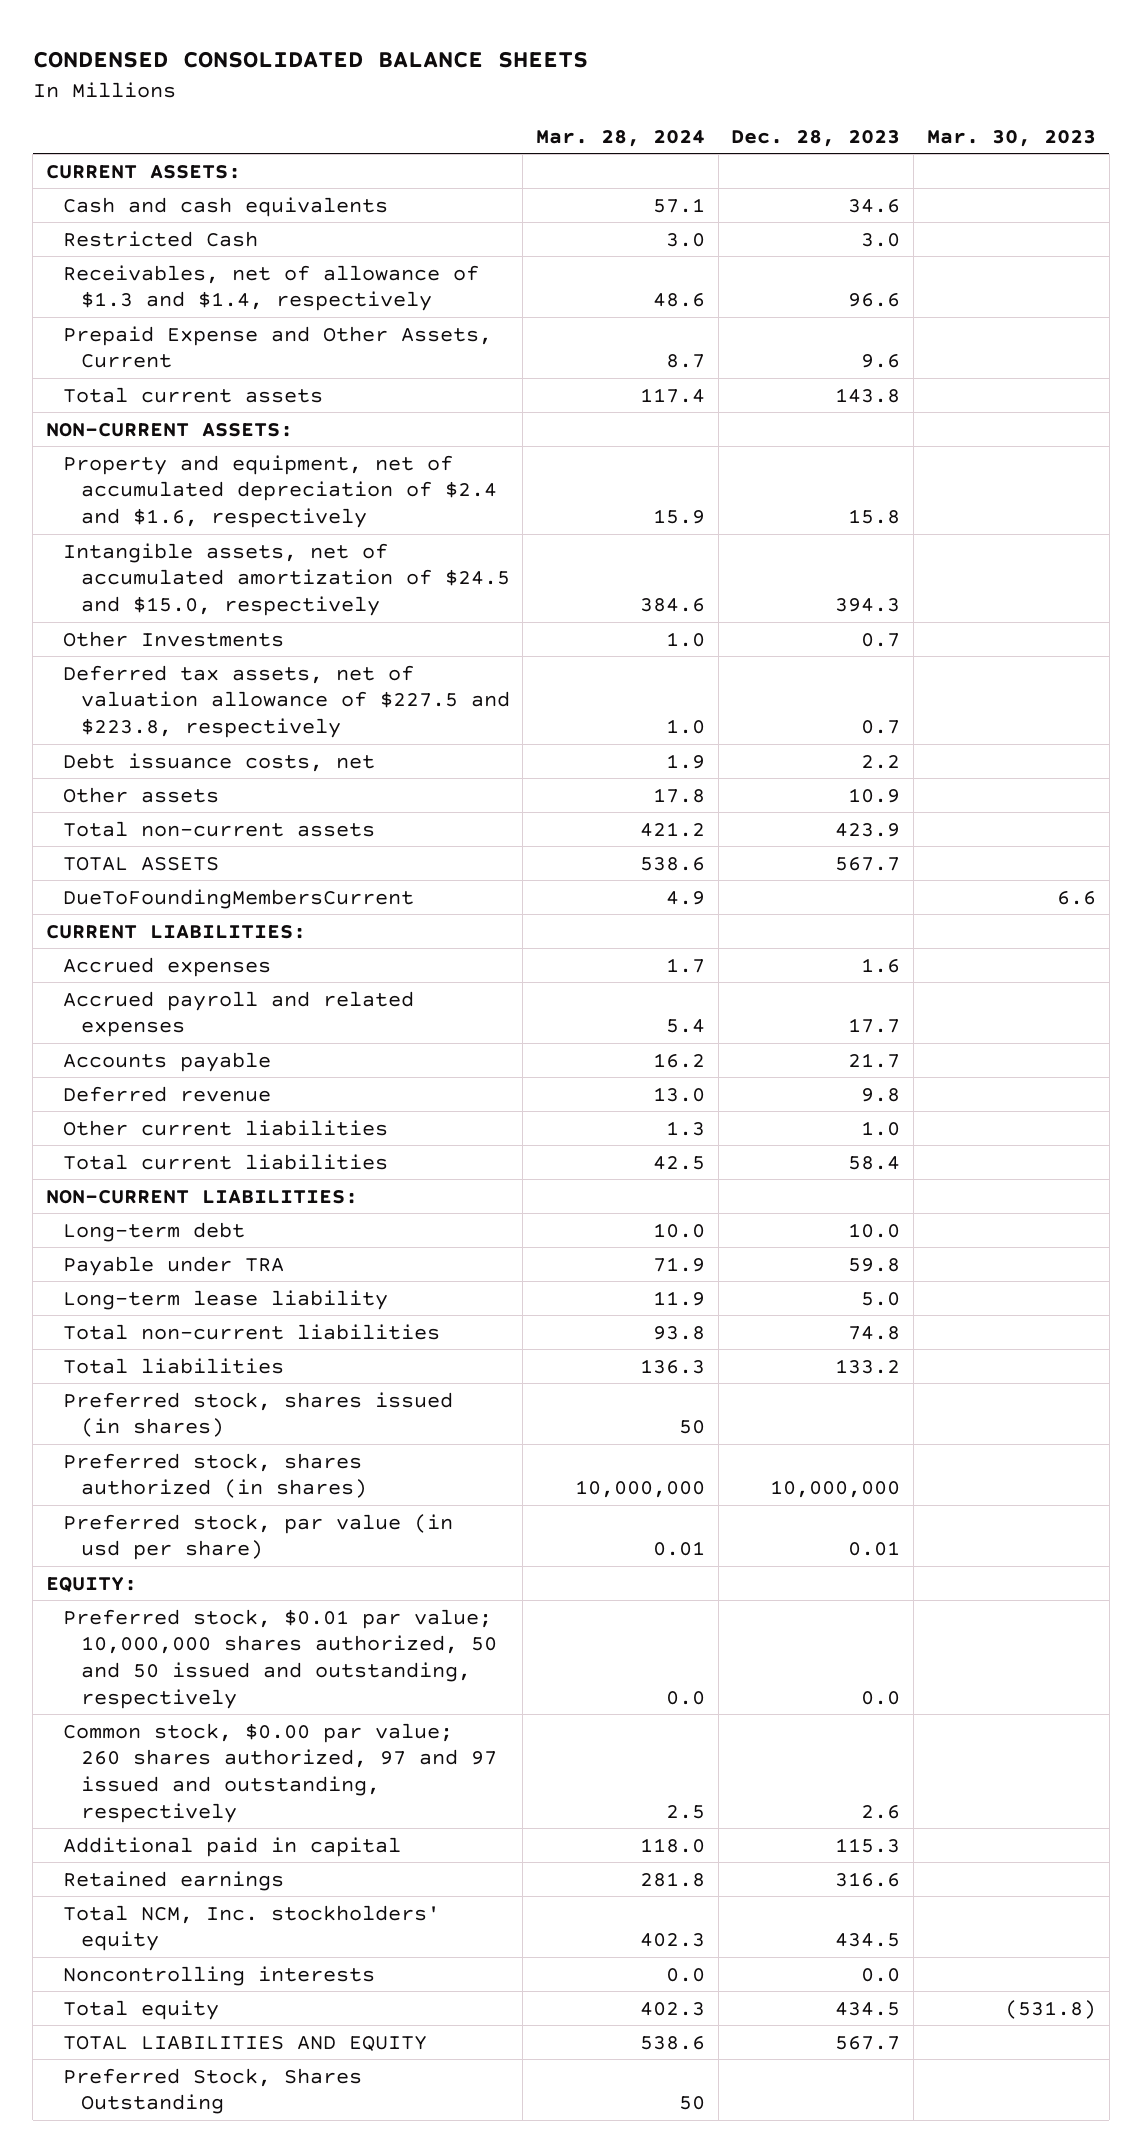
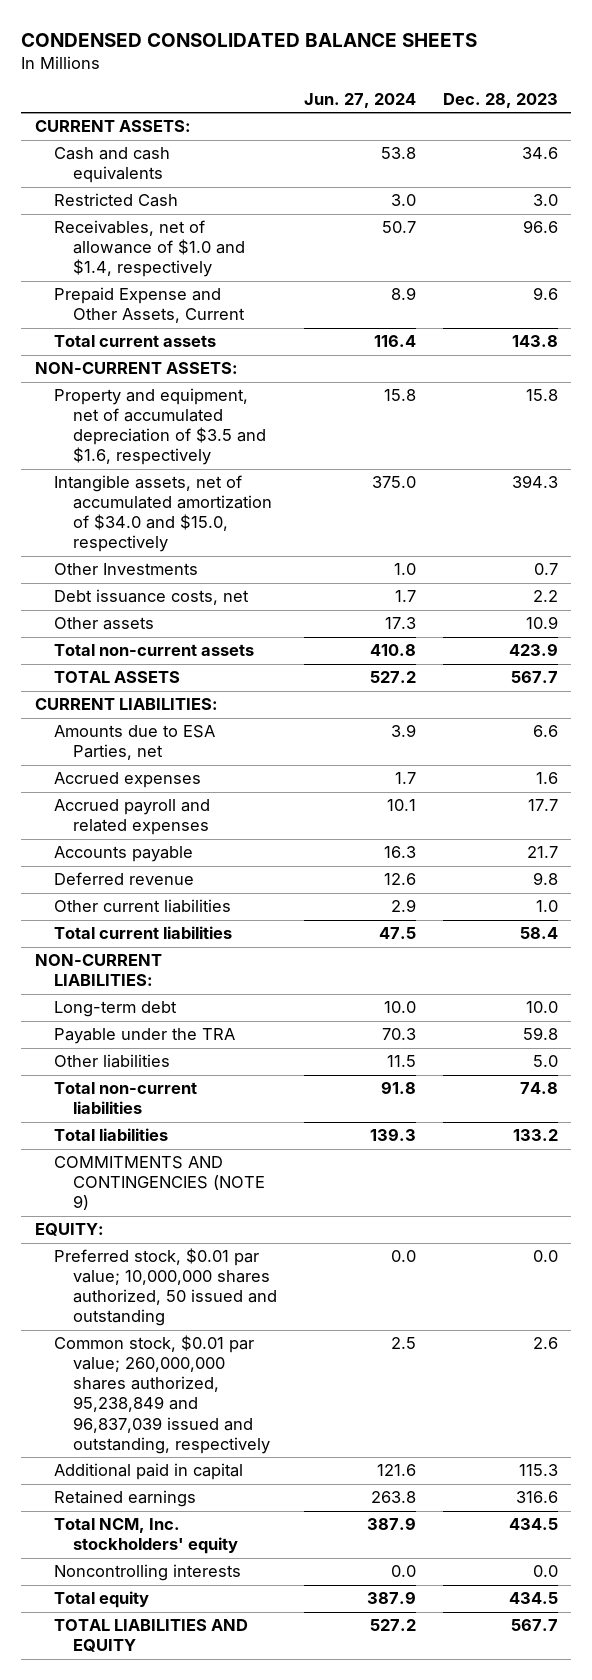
[535,129,705,147] Mar. 28, 2024 -> none
[926,129,1096,147] Mar. 30, 2023 -> none
none -> [303,92,416,108] Jun. 27, 2024
[63,264,480,312] Receivables, net of allowance of $1.3 and $1.4, respectively -> [53,220,245,278] Receivables, net of allowance of $1.0 and $1.4, respectively
[63,454,497,529] Property and equipment, net of accumulated depreciation of $2.4 and $1.6, respectively -> [53,388,266,466] Property and equipment, net of accumulated depreciation of $3.5 and $1.6, respectively
[63,542,510,617] Intangible assets, net of accumulated amortization of $24.5 and $15.0, respectively -> [53,475,272,553] Intangible assets, net of accumulated amortization of $34.0 and $15.0, respectively
[63,664,510,739] Deferred tax assets, net of valuation allowance of $227.5 and $223.8, respectively -> none
[63,888,415,909] DueToFoundingMembersCurrent -> none
none -> [53,725,215,761] Amounts due to ESA Parties, net
[63,1289,389,1310] Long-term lease liability -> none
[63,1255,285,1276] Payable under TRA -> [53,1028,235,1045] Payable under the TRA
none -> [53,1054,170,1069] Other liabilities
[63,1391,454,1438] Preferred stock, shares issued (in shares) -> none
[63,1452,367,1499] Preferred stock, shares authorized (in shares) -> none
[63,1513,454,1561] Preferred stock, par value (in usd per share) -> none
none -> [53,1156,265,1211] COMMITMENTS AND CONTINGENCIES (NOTE 9)
[63,1608,497,1709] Preferred stock, $0.01 par value; 10,000,000 shares authorized, 50 and 50 issued and outstanding, respectively -> [53,1248,277,1327] Preferred stock, $0.01 par value; 10,000,000 shares authorized, 50 issued and outstanding
[63,1722,497,1823] Common stock, $0.00 par value; 260 shares authorized, 97 and 97 issued and outstanding, respectively -> [53,1335,270,1454] Common stock, $0.01 par value; 260,000,000 shares authorized, 95,238,849 and 96,837,039 issued and outstanding, respectively
[63,2067,363,2115] Preferred Stock, Shares Outstanding -> none

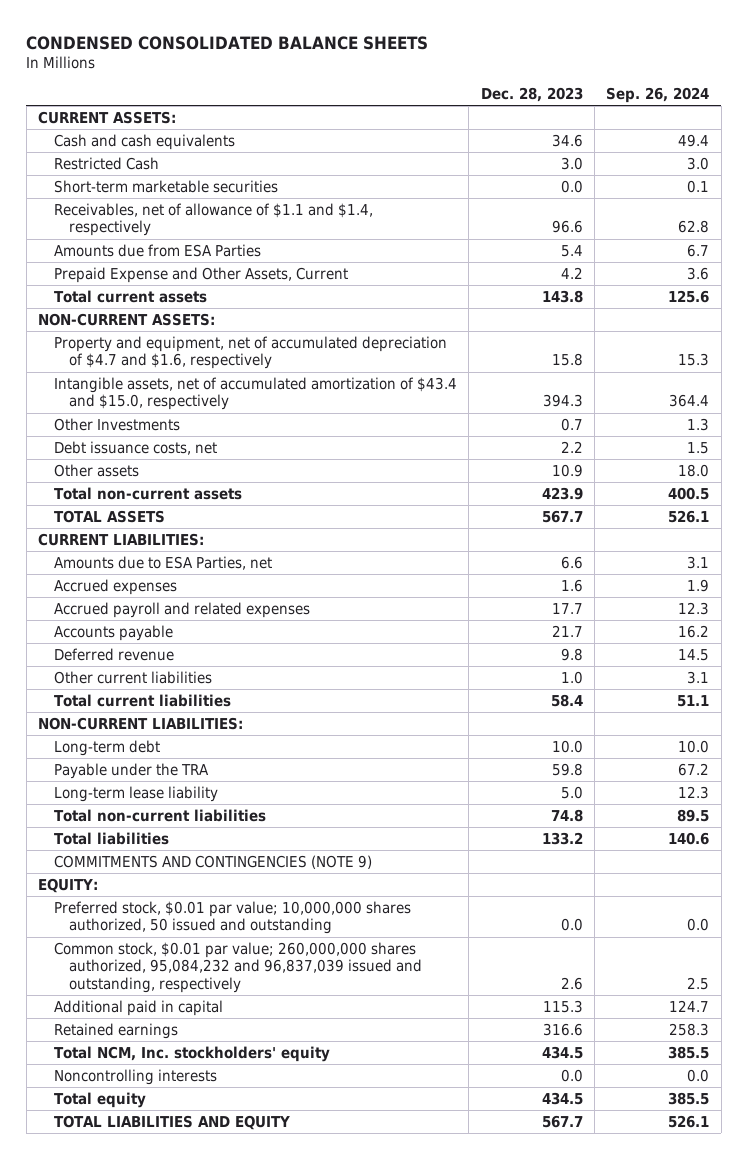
[303,92,416,108] Jun. 27, 2024 -> none
none -> [606,87,710,104] Sep. 26, 2024
none -> [53,179,278,193] Short-term marketable securities
[53,220,245,278] Receivables, net of allowance of $1.0 and $1.4, respectively -> [53,202,373,237] Receivables, net of allowance of $1.1 and $1.4, respectively
none -> [53,243,261,257] Amounts due from ESA Parties
[532,287,558,301] 9.6 -> [560,266,583,279] 4.2
[53,388,266,466] Property and equipment, net of accumulated depreciation of $3.5 and $1.6, respectively -> [53,335,447,370] Property and equipment, net of accumulated depreciation of $4.7 and $1.6, respectively
[53,475,272,553] Intangible assets, net of accumulated amortization of $34.0 and $15.0, respectively -> [53,376,457,411] Intangible assets, net of accumulated amortization of $43.4 and $15.0, respectively
[53,1054,170,1069] Other liabilities -> none
none -> [53,785,218,802] Long-term lease liability
[53,1335,270,1454] Common stock, $0.01 par value; 260,000,000 shares authorized, 95,238,849 and 96,837,039 issued and outstanding, respectively -> [53,941,422,993] Common stock, $0.01 par value; 260,000,000 shares authorized, 95,084,232 and 96,837,039 issued and outstanding, respectively

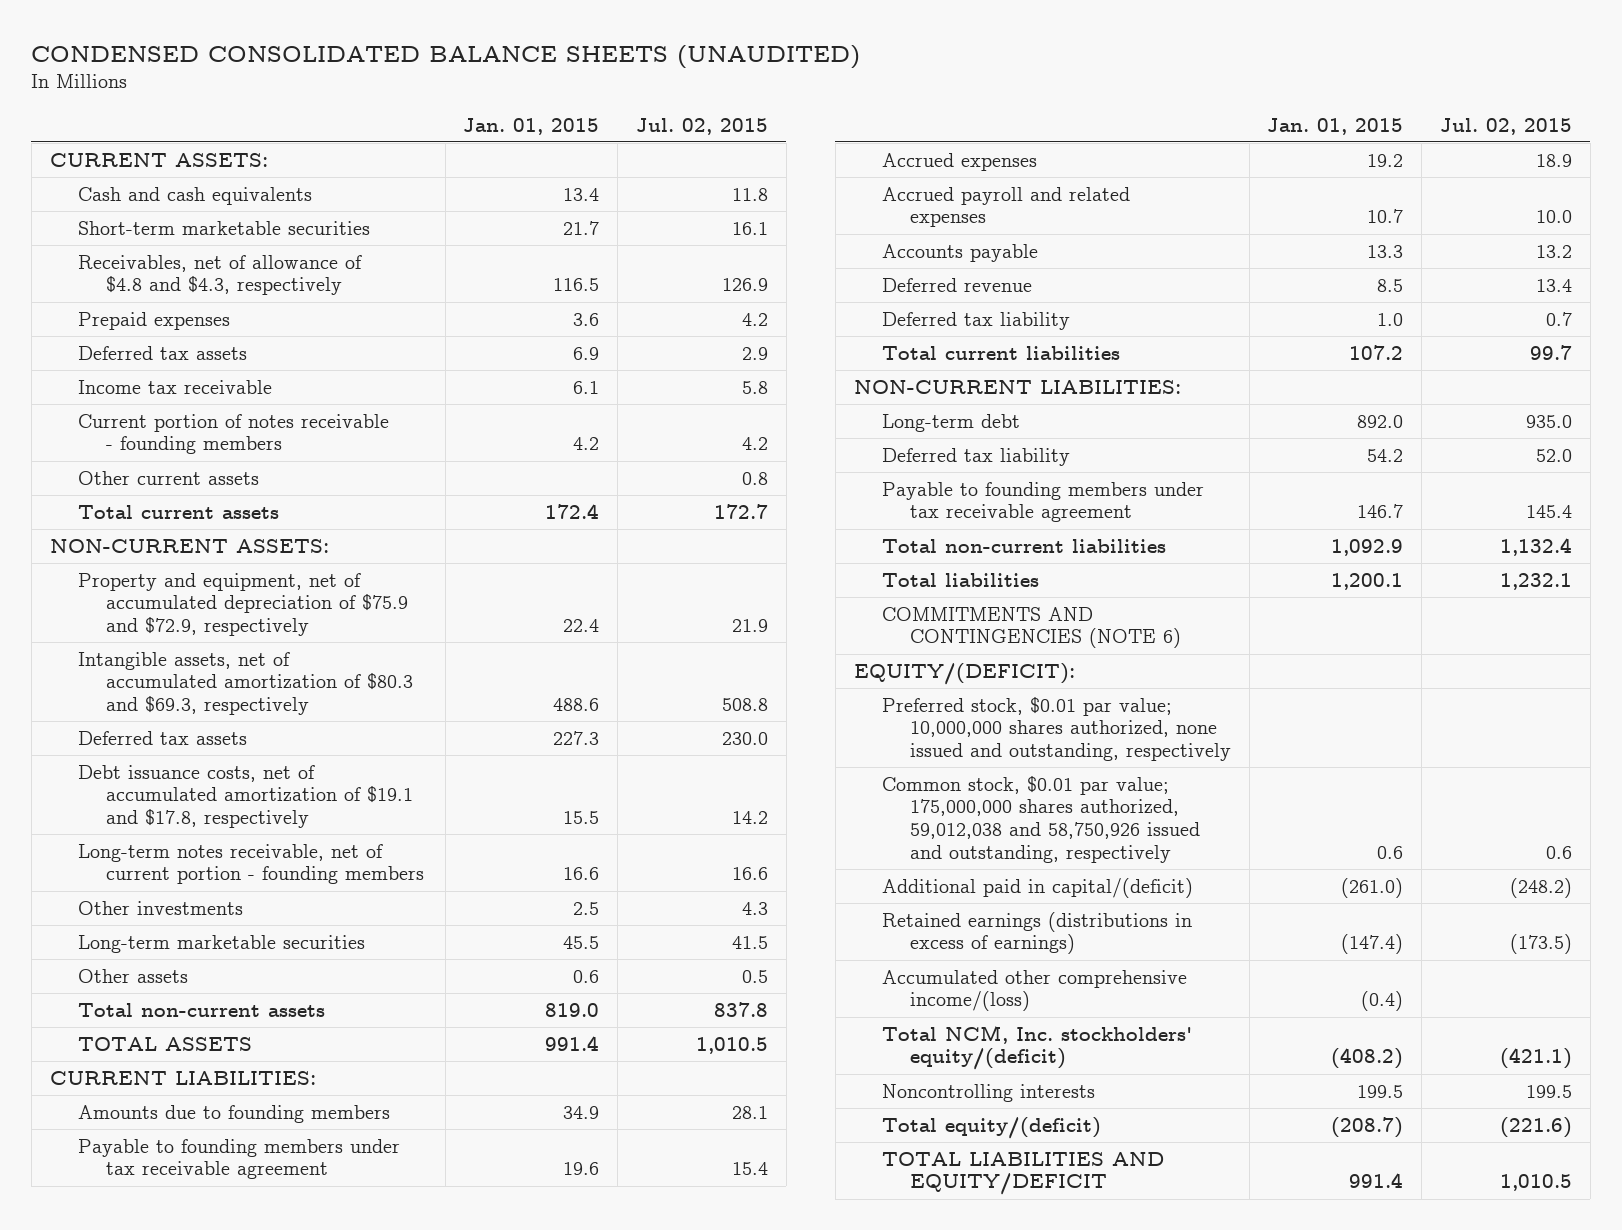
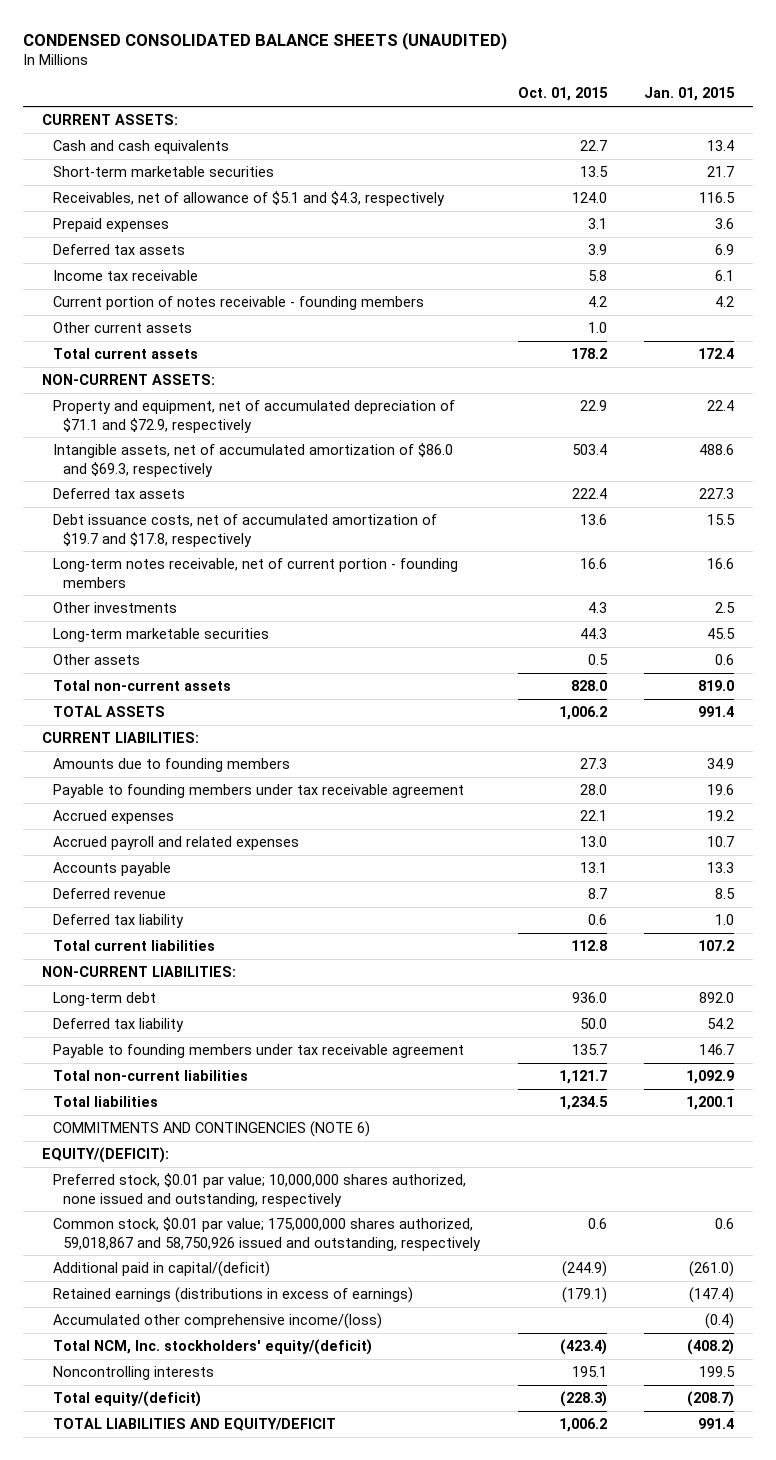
[636,117,769,135] Jul. 02, 2015 -> none
none -> [517,87,608,102] Oct. 01, 2015
[77,254,362,296] Receivables, net of allowance of $4.8 and $4.3, respectively -> [52,191,445,207] Receivables, net of allowance of $5.1 and $4.3, respectively
[77,572,408,637] Property and equipment, net of accumulated depreciation of $75.9 and $72.9, respectively -> [52,400,455,433] Property and equipment, net of accumulated depreciation of $71.1 and $72.9, respectively
[77,651,413,716] Intangible assets, net of accumulated amortization of $80.3 and $69.3, respectively -> [52,443,453,477] Intangible assets, net of accumulated amortization of $86.0 and $69.3, respectively
[77,764,413,829] Debt issuance costs, net of accumulated amortization of $19.1 and $17.8, respectively -> [52,514,437,547] Debt issuance costs, net of accumulated amortization of $19.7 and $17.8, respectively
[881,775,1200,863] Common stock, $0.01 par value; 175,000,000 shares authorized, 59,012,038 and 58,750,926 issued and outstanding, respectively -> [52,1217,482,1251] Common stock, $0.01 par value; 175,000,000 shares authorized, 59,018,867 and 58,750,926 issued and outstanding, respectively

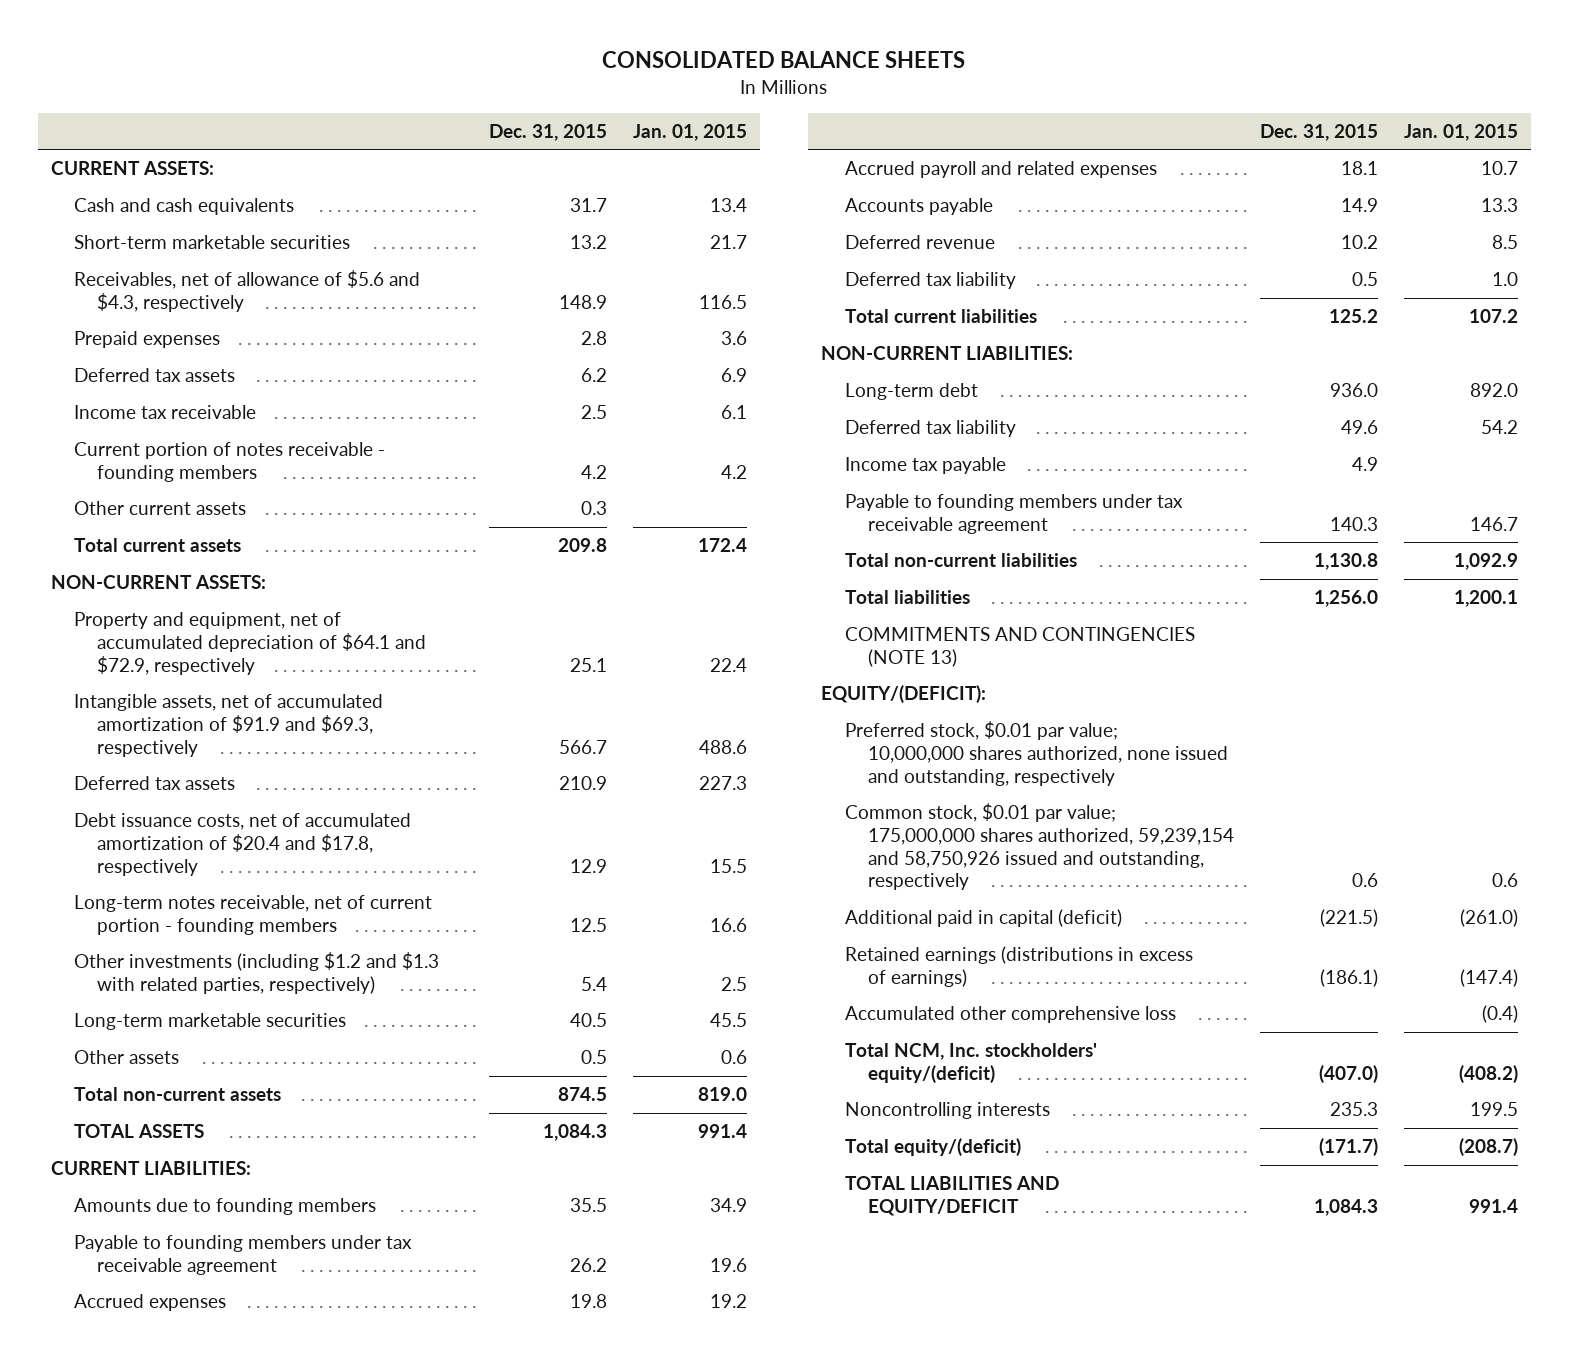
[23,31,508,50] CONDENSED CONSOLIDATED BALANCE SHEETS (UNAUDITED) -> [602,50,966,68] CONSOLIDATED BALANCE SHEETS
[517,87,608,102] Oct. 01, 2015 -> none
none -> [489,123,608,141] Dec. 31, 2015
[52,191,445,207] Receivables, net of allowance of $5.1 and $4.3, respectively -> [74,270,421,312] Receivables, net of allowance of $5.6 and $4.3, respectively
[52,400,455,433] Property and equipment, net of accumulated depreciation of $71.1 and $72.9, respectively -> [74,612,427,675] Property and equipment, net of accumulated depreciation of $64.1 and $72.9, respectively
[52,443,453,477] Intangible assets, net of accumulated amortization of $86.0 and $69.3, respectively -> [74,694,384,757] Intangible assets, net of accumulated amortization of $91.9 and $69.3, respectively
[52,514,437,547] Debt issuance costs, net of accumulated amortization of $19.7 and $17.8, respectively -> [74,813,412,876] Debt issuance costs, net of accumulated amortization of $20.4 and $17.8, respectively
[52,602,177,614] Other investments -> [74,952,440,994] Other investments (including $1.2 and $1.3 with related parties, respectively)
none -> [844,457,1006,475] Income tax payable
[52,1121,370,1138] COMMITMENTS AND CONTINGENCIES (NOTE 6) -> [844,627,1195,667] COMMITMENTS AND CONTINGENCIES (NOTE 13)
[52,1217,482,1251] Common stock, $0.01 par value; 175,000,000 shares authorized, 59,018,867 and 58,750,926 issued and outstanding, respectively -> [844,803,1234,891] Common stock, $0.01 par value; 175,000,000 shares authorized, 59,239,154 and 58,750,926 issued and outstanding, respectively
[52,1261,270,1278] Additional paid in capital/(deficit) -> [844,909,1122,928] Additional paid in capital (deficit)
[52,1313,382,1330] Accumulated other comprehensive income/(loss) -> [844,1006,1176,1024] Accumulated other comprehensive loss

